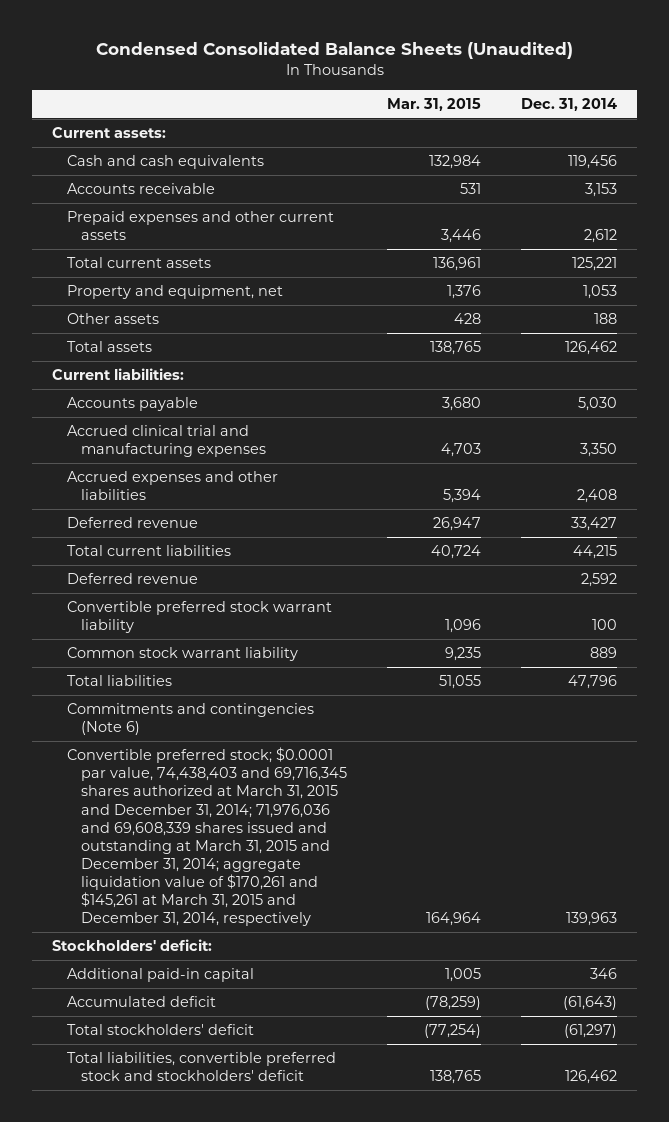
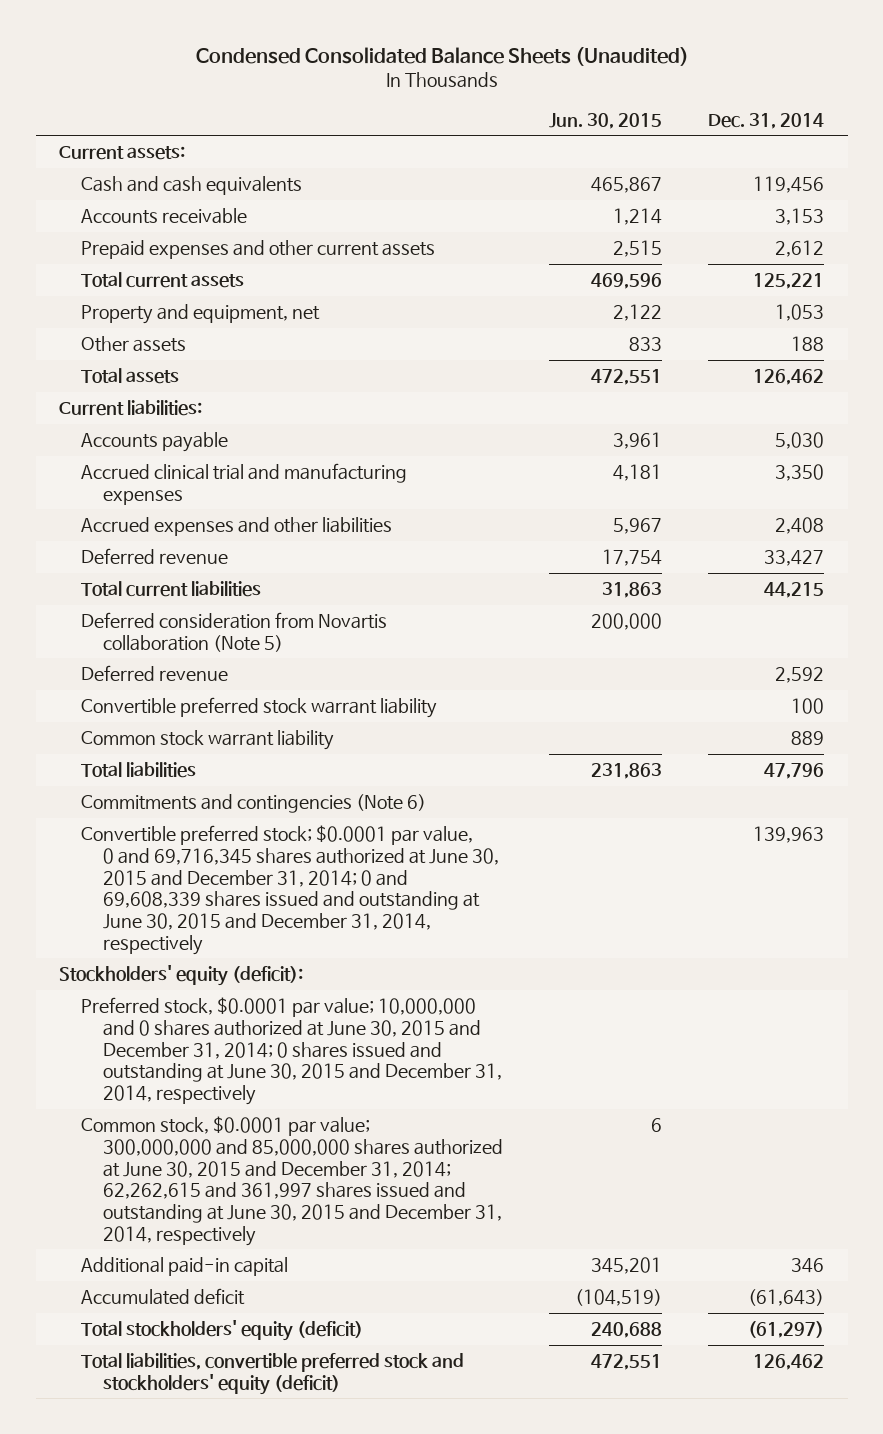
[387,97,482,111] Mar. 31, 2015 -> none
none -> [548,112,662,129] Jun. 30, 2015
none -> [80,612,387,652] Deferred consideration from Novartis collaboration (Note 5)
[66,747,348,927] Convertible preferred stock; $0.0001 par value, 74,438,403 and 69,716,345 shares authorized at March 31, 2015 and December 31, 2014; 71,976,036 and 69,608,339 shares issued and outstanding at March 31, 2015 and December 31, 2014; aggregate liquidation value of $170,261 and $145,261 at March 31, 2015 and December 31, 2014, respectively -> [80,825,499,955] Convertible preferred stock; $0.0001 par value, 0 and 69,716,345 shares authorized at June 30, 2015 and December 31, 2014; 0 and 69,608,339 shares issued and outstanding at June 30, 2015 and December 31, 2014, respectively
[52,939,213,952] Stockholders' deficit: -> [58,965,303,987] Stockholders' equity (deficit):
none -> [80,997,502,1106] Preferred stock, $0.0001 par value; 10,000,000 and 0 shares authorized at June 30, 2015 and December 31, 2014; 0 shares issued and outstanding at June 30, 2015 and December 31, 2014, respectively
none -> [80,1116,503,1246] Common stock, $0.0001 par value; 300,000,000 and 85,000,000 shares authorized at June 30, 2015 and December 31, 2014; 62,262,615 and 361,997 shares issued and outstanding at June 30, 2015 and December 31, 2014, respectively
[66,1024,254,1036] Total stockholders' deficit -> [80,1320,363,1342] Total stockholders' equity (deficit)
[66,1052,336,1082] Total liabilities, convertible preferred stock and stockholders' deficit -> [80,1353,464,1395] Total liabilities, convertible preferred stock and stockholders' equity (deficit)

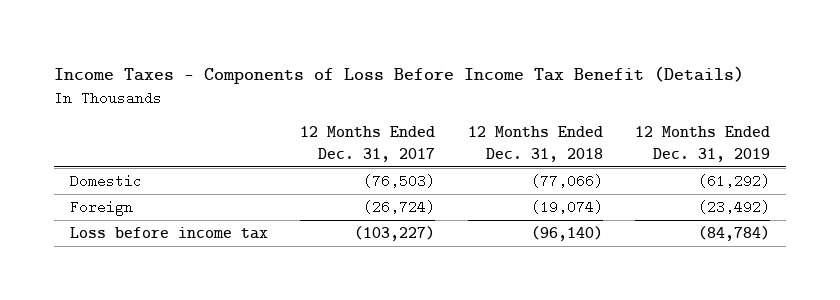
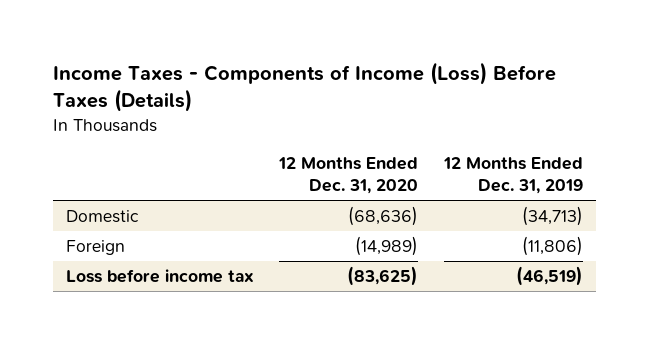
[54,66,745,85] Income Taxes - Components of Loss Before Income Tax Benefit (Details) -> [52,61,556,113] Income Taxes - Components of Income (Loss) Before Taxes (Details)
[300,126,436,162] 12 Months Ended Dec. 31, 2017 -> none
[467,126,603,162] 12 Months Ended Dec. 31, 2018 -> none
none -> [278,157,419,195] 12 Months Ended Dec. 31, 2020
[697,174,770,189] (61,292) -> [522,205,584,226] (34,713)
[697,200,770,215] (23,492) -> [522,235,584,256] (11,806)
[697,226,770,242] (84,784) -> [516,265,584,286] (46,519)

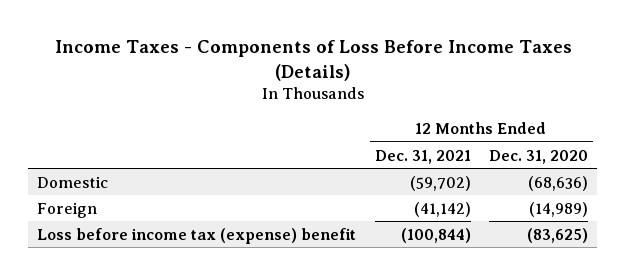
[52,61,556,113] Income Taxes - Components of Income (Loss) Before Taxes (Details) -> [54,39,572,81] Income Taxes - Components of Loss Before Income Taxes (Details)
[443,157,584,195] 12 Months Ended Dec. 31, 2019 -> none
none -> [374,149,471,164] Dec. 31, 2021
[65,268,254,283] Loss before income tax -> [37,227,357,244] Loss before income tax (expense) benefit

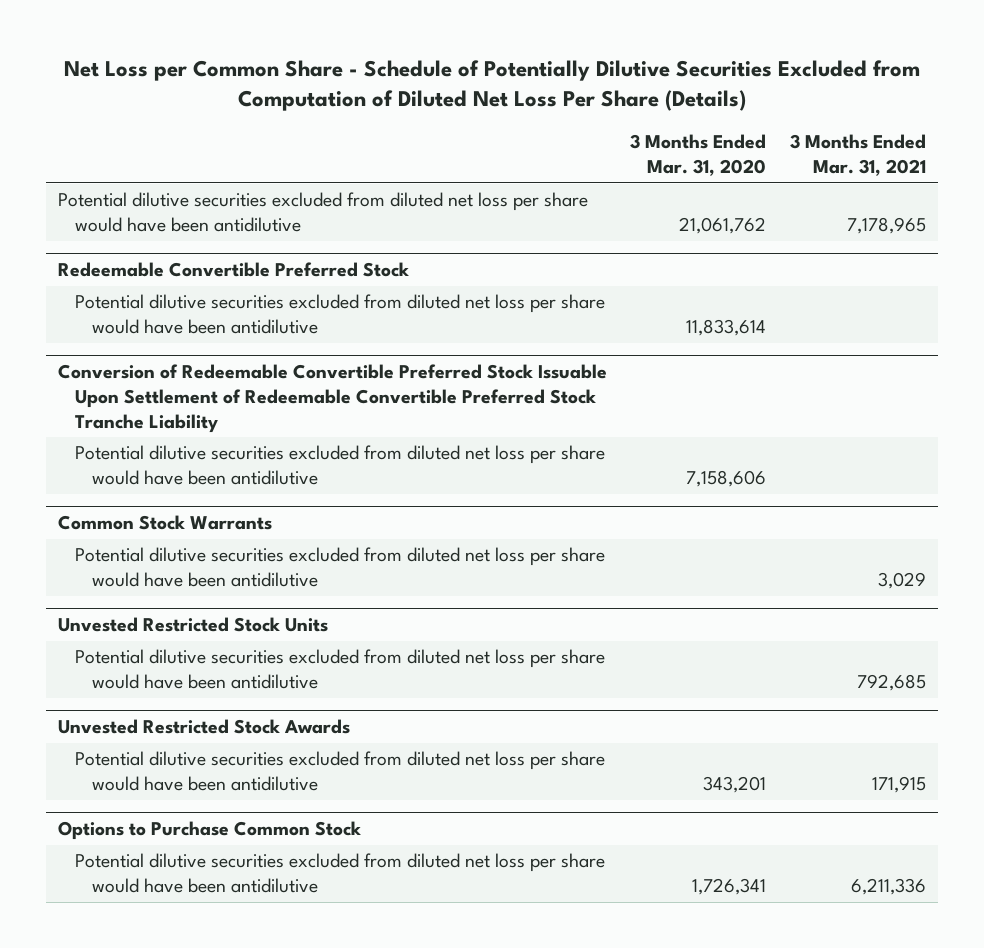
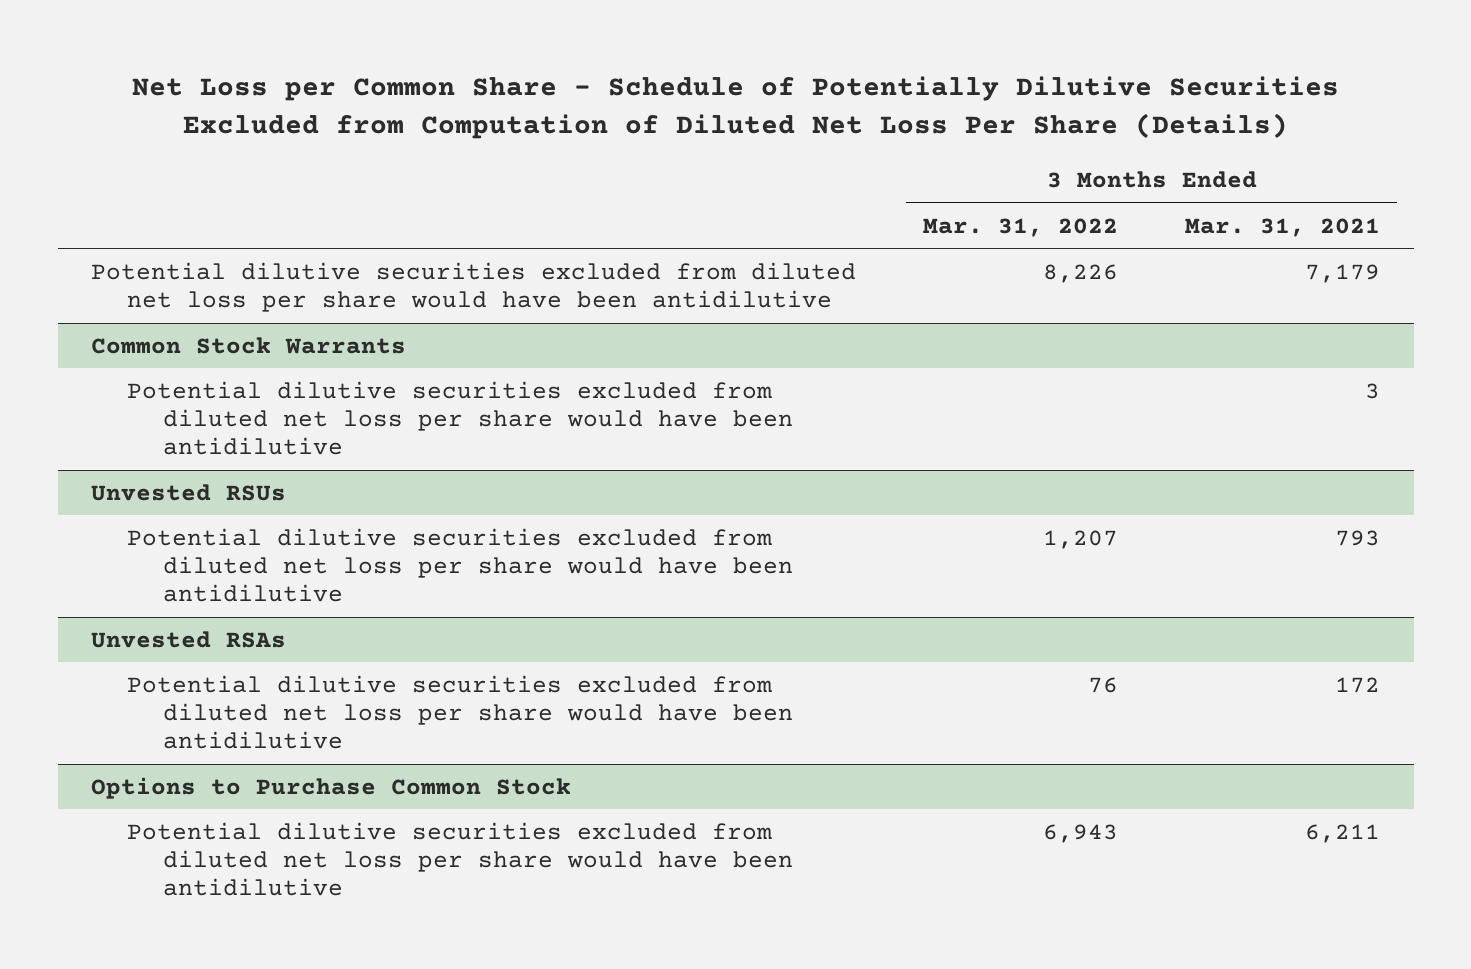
[630,134,767,177] 3 Months Ended Mar. 31, 2020 -> none
none -> [923,217,1119,237] Mar. 31, 2022
[57,261,409,277] Redeemable Convertible Preferred Stock -> none
[74,294,605,335] Potential dilutive securities excluded from diluted net loss per share would have been antidilutive -> none
[57,363,607,433] Conversion of Redeemable Convertible Preferred Stock Issuable Upon Settlement of Redeemable Convertible Preferred Stock Tranche Liability -> none
[74,445,605,486] Potential dilutive securities excluded from diluted net loss per share would have been antidilutive -> none
[847,217,927,235] 7,178,965 -> [1305,263,1381,283] 7,179
[878,572,927,590] 3,029 -> [1365,382,1381,399] 3
[57,616,328,632] Unvested Restricted Stock Units -> [91,483,287,501] Unvested RSUs
[857,674,927,692] 792,685 -> [1335,529,1381,546] 793
[57,718,350,734] Unvested Restricted Stock Awards -> [91,630,287,648] Unvested RSAs
[872,776,927,794] 171,915 -> [1335,676,1381,693] 172
[851,878,927,896] 6,211,336 -> [1305,823,1381,843] 6,211

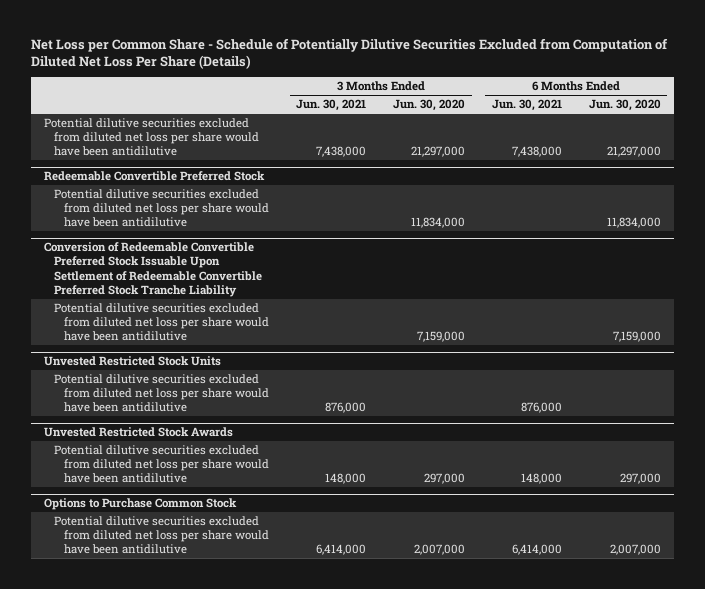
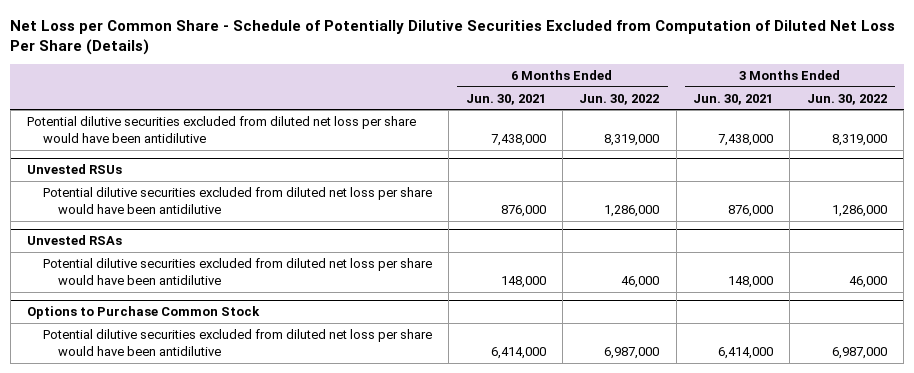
[393,99,466,112] Jun. 30, 2020 -> none
[588,99,661,112] Jun. 30, 2020 -> none
none -> [579,93,660,105] Jun. 30, 2022
none -> [806,93,887,105] Jun. 30, 2022
[44,171,266,182] Redeemable Convertible Preferred Stock -> none
[54,188,270,228] Potential dilutive securities excluded from diluted net loss per share would have been antidilutive -> none
[44,242,263,297] Conversion of Redeemable Convertible Preferred Stock Issuable Upon Settlement of Redeemable Convertible Preferred Stock Tranche Liability -> none
[54,302,270,342] Potential dilutive securities excluded from diluted net loss per share would have been antidilutive -> none
[44,356,222,367] Unvested Restricted Stock Units -> [27,164,123,175] Unvested RSUs
[44,427,234,438] Unvested Restricted Stock Awards -> [27,235,123,246] Unvested RSAs

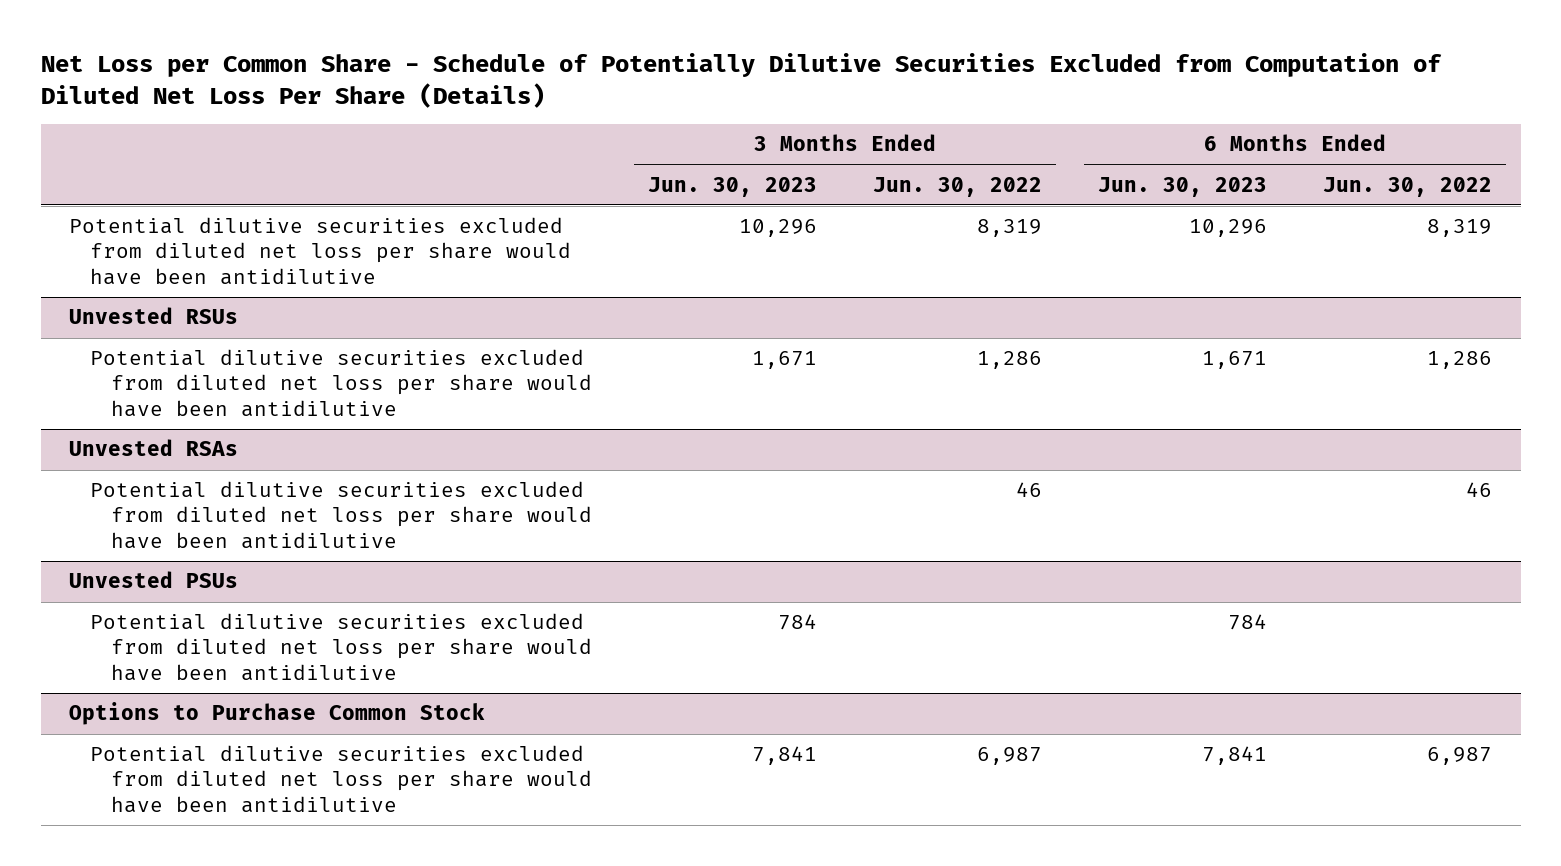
[465,93,546,105] Jun. 30, 2021 -> none
[692,93,773,105] Jun. 30, 2021 -> none
none -> [648,176,818,197] Jun. 30, 2023
none -> [1098,176,1268,197] Jun. 30, 2023
[604,133,660,146] 8,319,000 -> [1427,219,1493,238] 8,319
[831,133,887,146] 8,319,000 -> [977,219,1043,238] 8,319
[604,204,660,217] 1,286,000 -> [1427,351,1493,370] 1,286
[831,204,887,217] 1,286,000 -> [977,351,1043,370] 1,286
[621,275,660,288] 46,000 -> [1466,482,1493,498] 46
[848,275,887,288] 46,000 -> [1016,482,1043,498] 46
none -> [68,571,238,589] Unvested PSUs
none -> [89,613,592,681] Potential dilutive securities excluded from diluted net loss per share would have been antidilutive
[604,346,660,359] 6,987,000 -> [1427,747,1493,766] 6,987
[831,346,887,359] 6,987,000 -> [977,747,1043,766] 6,987

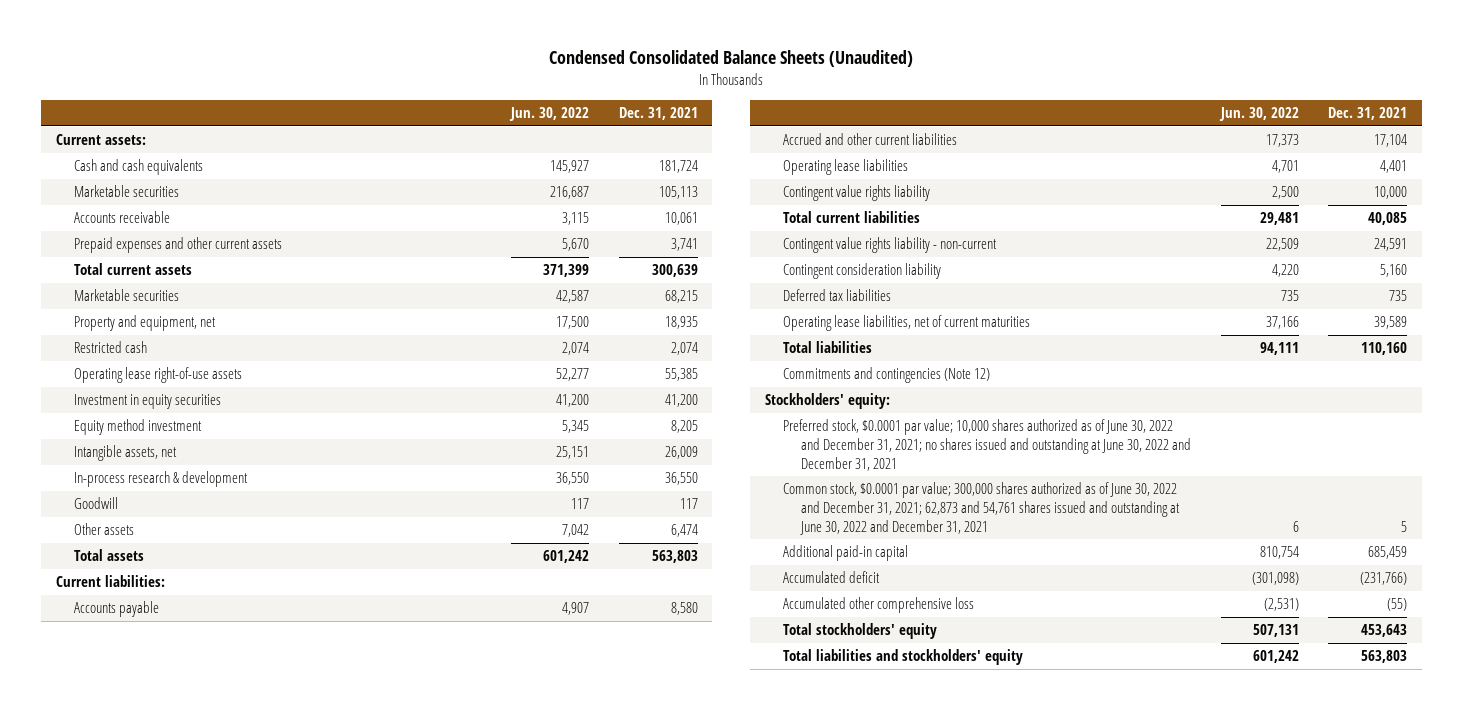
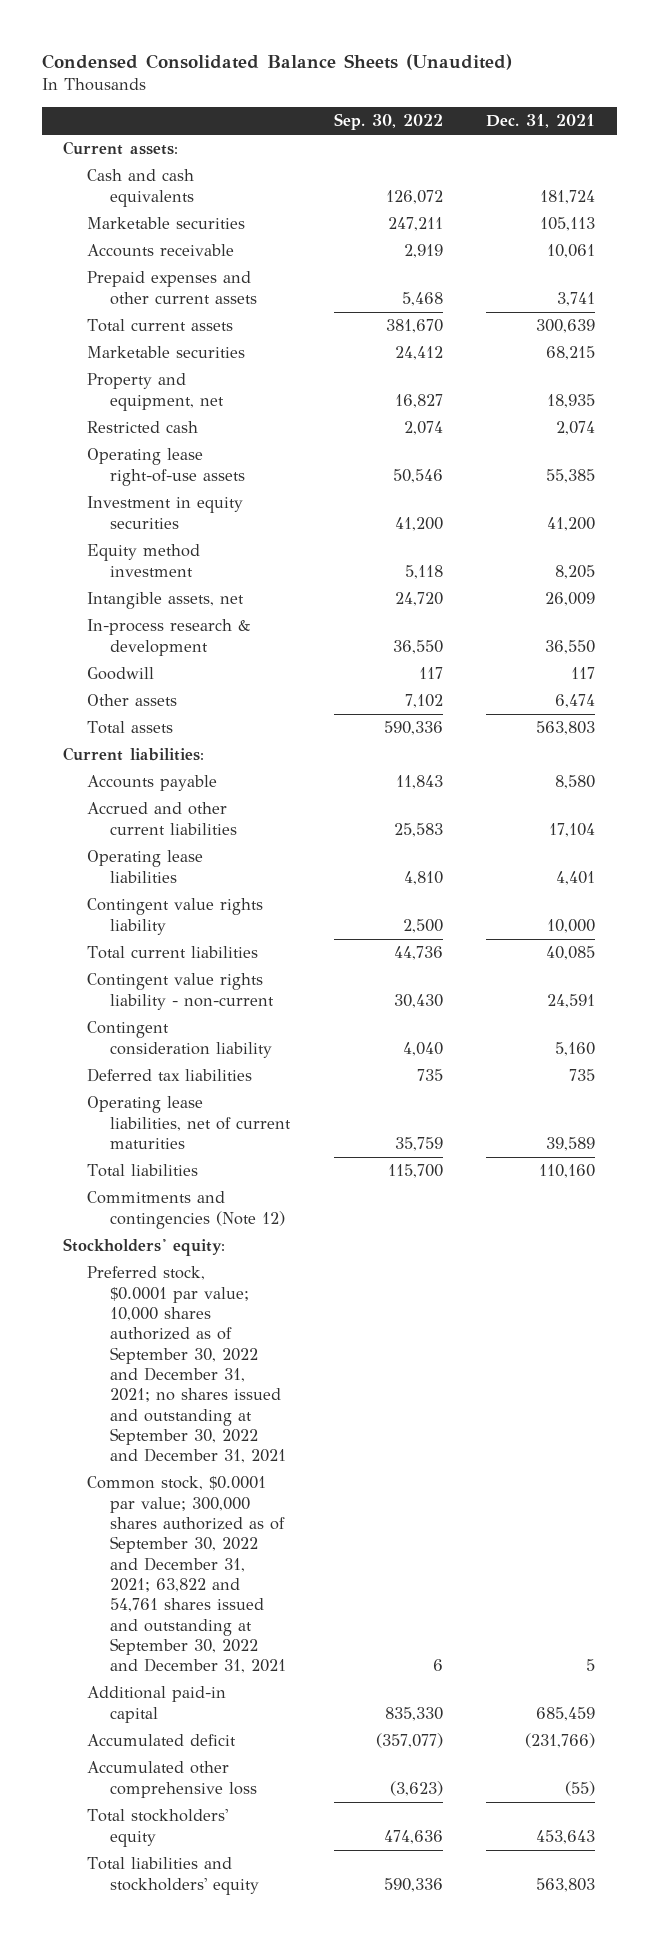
[509,107,590,122] Jun. 30, 2022 -> none
none -> [333,113,443,131] Sep. 30, 2022
[783,419,1192,471] Preferred stock, $0.0001 par value; 10,000 shares authorized as of June 30, 2022 and December 31, 2021; no shares issued and outstanding at June 30, 2022 and December 31, 2021 -> [86,1266,286,1464] Preferred stock, $0.0001 par value; 10,000 shares authorized as of September 30, 2022 and December 31, 2021; no shares issued and outstanding at September 30, 2022 and December 31, 2021
[783,482,1181,535] Common stock, $0.0001 par value; 300,000 shares authorized as of June 30, 2022 and December 31, 2021; 62,873 and 54,761 shares issued and outstanding at June 30, 2022 and December 31, 2021 -> [86,1476,286,1674] Common stock, $0.0001 par value; 300,000 shares authorized as of September 30, 2022 and December 31, 2021; 63,822 and 54,761 shares issued and outstanding at September 30, 2022 and December 31, 2021

